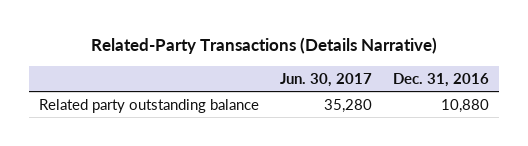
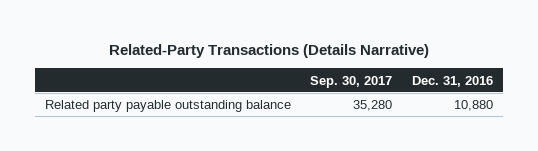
[279,72,372,87] Jun. 30, 2017 -> none
none -> [310,75,393,88] Sep. 30, 2017
[39,98,260,113] Related party outstanding balance -> [44,100,291,113] Related party payable outstanding balance

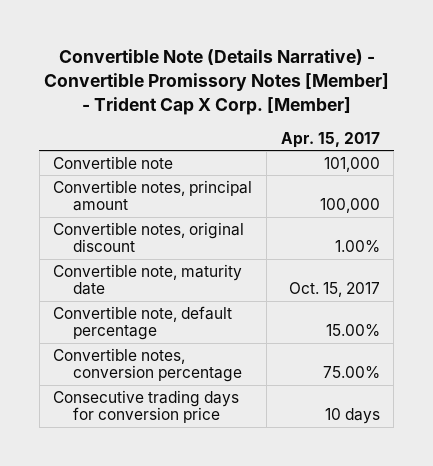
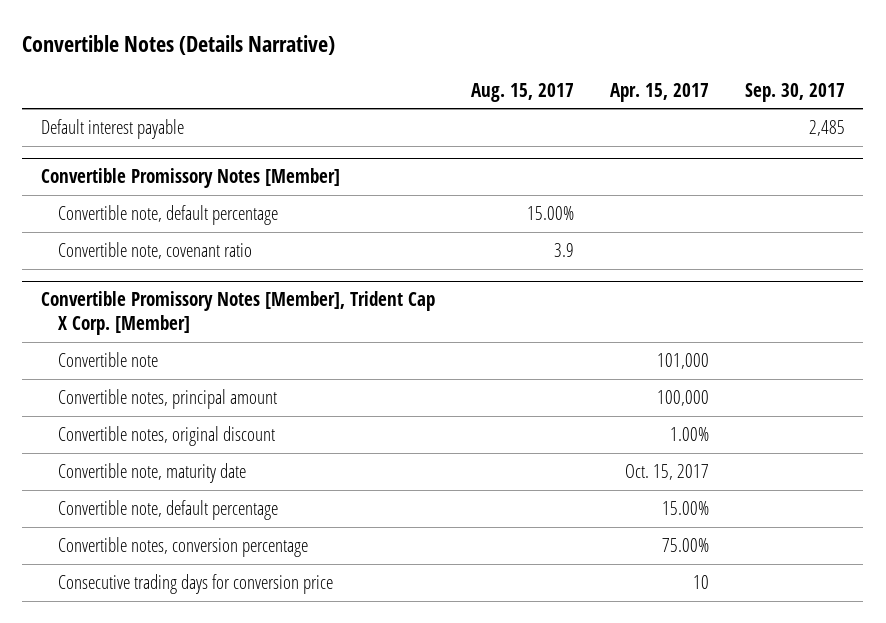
[43,49,389,116] Convertible Note (Details Narrative) - Convertible Promissory Notes [Member] - Trident Cap X Corp. [Member] -> [22,35,336,56] Convertible Notes (Details Narrative)
none -> [470,82,574,102] Aug. 15, 2017
none -> [745,82,846,102] Sep. 30, 2017
none -> [40,119,184,140] Default interest payable
none -> [40,168,340,189] Convertible Promissory Notes [Member]
none -> [57,205,278,226] Convertible note, default percentage
none -> [57,242,252,260] Convertible note, covenant ratio
none -> [40,291,435,336] Convertible Promissory Notes [Member], Trident Cap X Corp. [Member]
[324,408,380,425] 10 days -> [693,575,710,590] 10

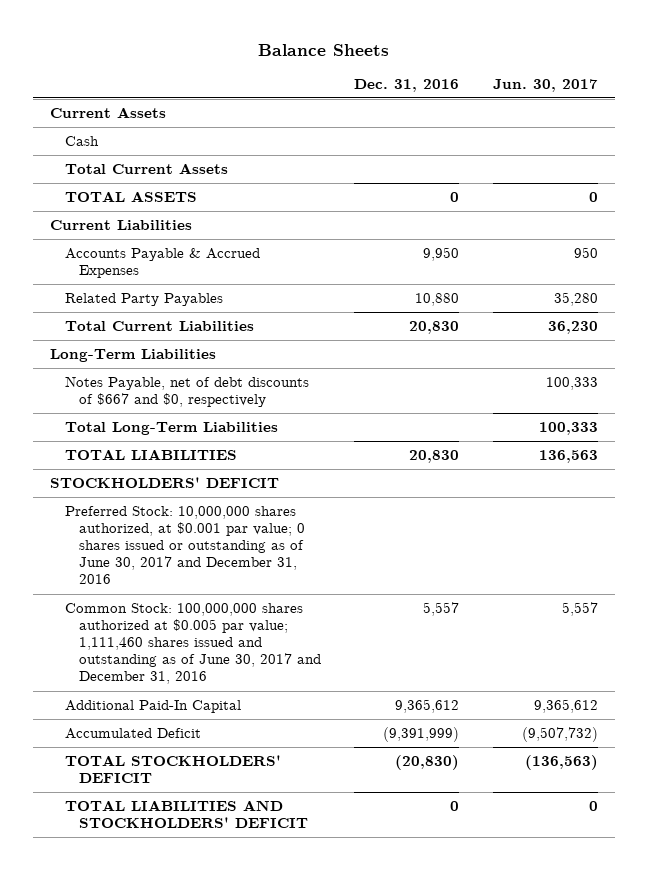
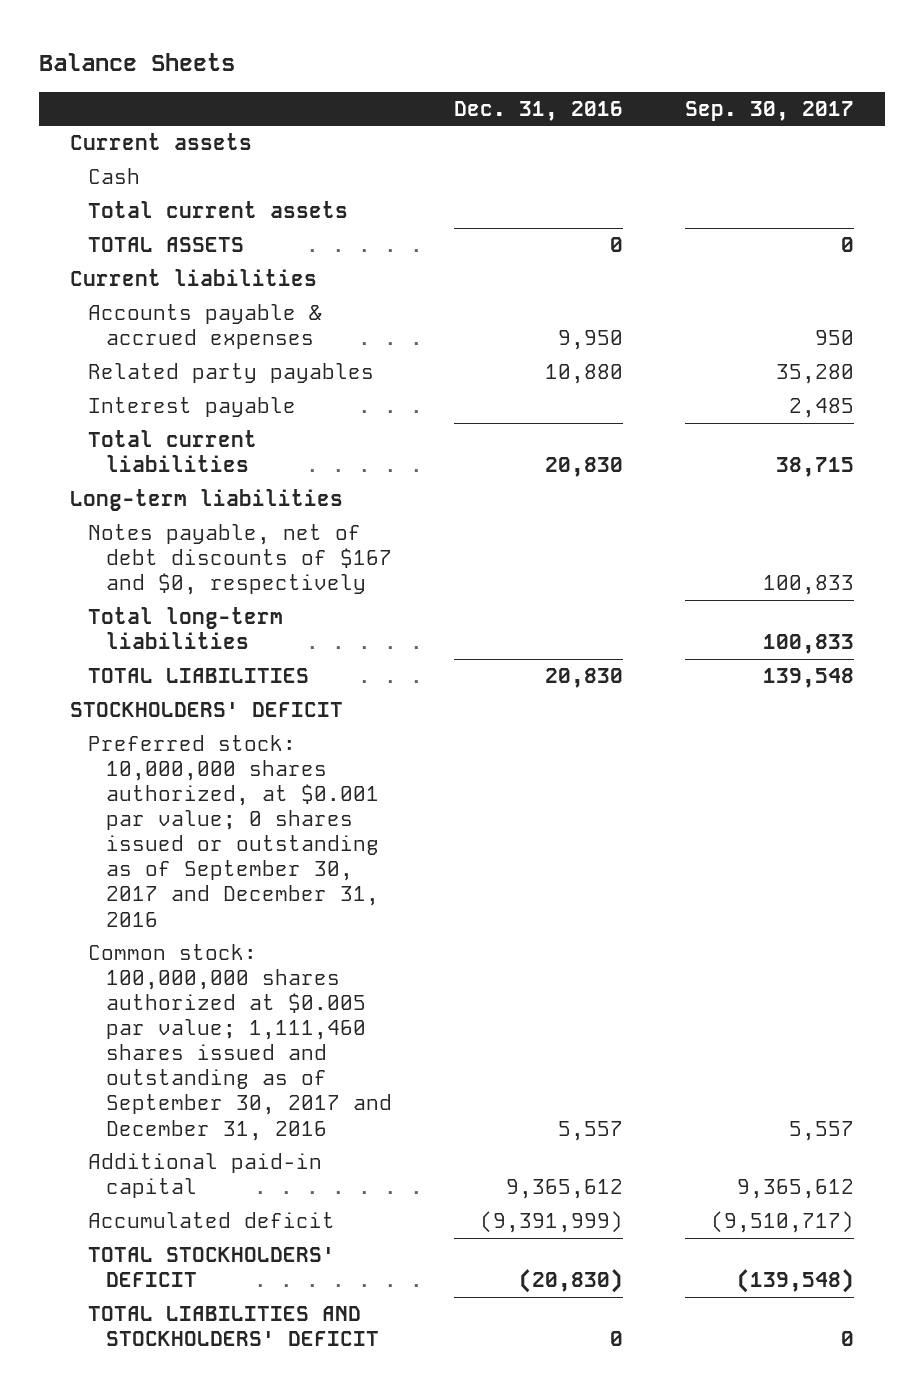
[493,78,599,92] Jun. 30, 2017 -> none
none -> [684,100,854,121] Sep. 30, 2017
[50,106,167,118] Current Assets -> [70,132,253,150] Current assets
[64,162,228,174] Total Current Assets -> [87,200,348,218] Total current assets
[50,219,193,230] Current Liabilities -> [70,268,318,286] Current liabilities
[64,247,260,279] Accounts Payable & Accrued Expenses -> [87,303,322,350] Accounts payable & accrued expenses
[64,292,223,306] Related Party Payables -> [87,362,374,383] Related party payables
none -> [87,396,296,417] Interest payable
[64,320,254,331] Total Current Liabilities -> [87,429,257,473] Total current liabilities
[50,348,217,362] Long-Term Liabilities -> [70,488,344,511] Long-term liabilities
[64,375,309,408] Notes Payable, net of debt discounts of $667 and $0, respectively -> [87,523,392,596] Notes payable, net of debt discounts of $167 and $0, respectively
[64,421,278,435] Total Long-Term Liabilities -> [87,606,283,650] Total long-term liabilities
[64,505,305,585] Preferred Stock: 10,000,000 shares authorized, at $0.001 par value; 0 shares issued or outstanding as of June 30, 2017 and December 31, 2016 -> [87,734,379,927] Preferred stock: 10,000,000 shares authorized, at $0.001 par value; 0 shares issued or outstanding as of September 30, 2017 and December 31, 2016
[64,602,321,685] Common Stock: 100,000,000 shares authorized at $0.005 par value; 1,111,460 shares issued and outstanding as of June 30, 2017 and December 31, 2016 -> [87,943,392,1141] Common stock: 100,000,000 shares authorized at $0.005 par value; 1,111,460 shares issued and outstanding as of September 30, 2017 and December 31, 2016
[64,699,241,713] Additional Paid-In Capital -> [87,1152,322,1199] Additional paid-in capital
[64,727,201,739] Accumulated Deficit -> [87,1211,335,1228] Accumulated deficit

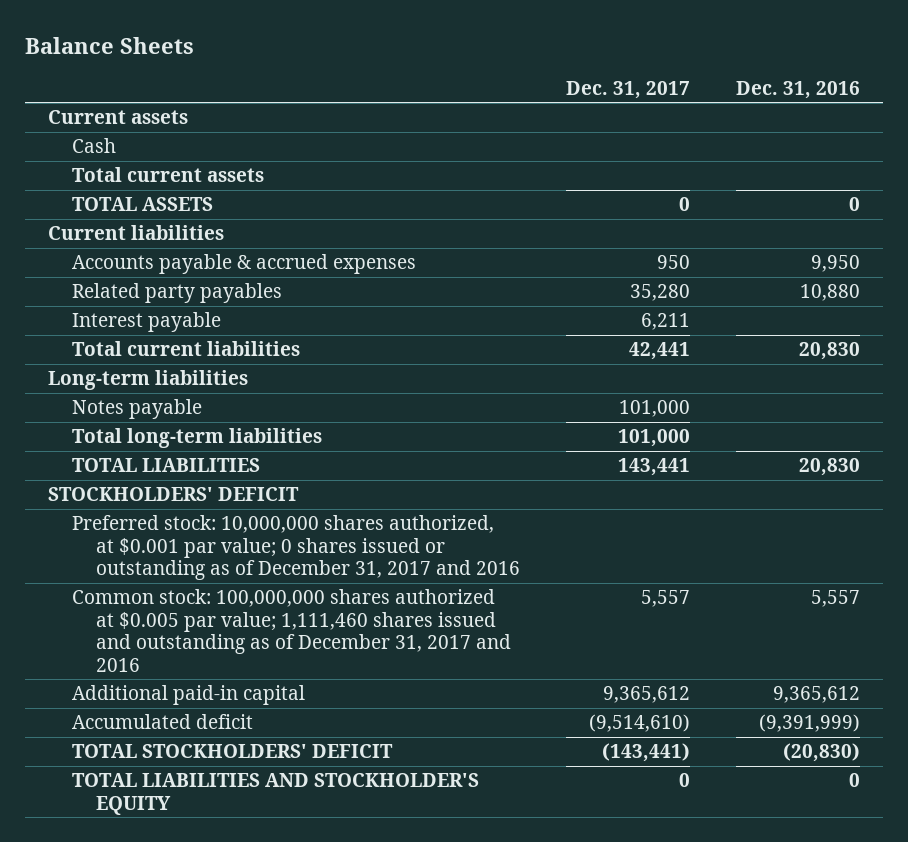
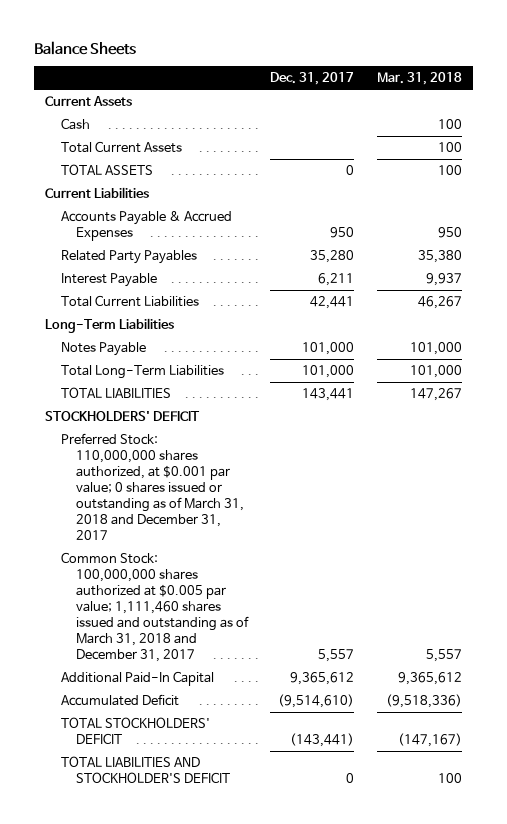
[736,80,861,99] Dec. 31, 2016 -> none
none -> [376,72,462,86] Mar. 31, 2018
[47,110,188,125] Current assets -> [45,95,133,106] Current Assets
[72,167,265,183] Total current assets -> [60,140,182,153] Total Current Assets
[47,225,224,241] Current liabilities -> [45,186,150,198] Current Liabilities
[72,254,417,275] Accounts payable & accrued expenses -> [60,210,232,241] Accounts Payable & Accrued Expenses
[72,283,283,304] Related party payables -> [60,249,197,264] Related Party Payables
[72,312,222,333] Interest payable -> [60,272,157,287] Interest Payable
[72,341,301,357] Total current liabilities -> [60,294,199,307] Total Current Liabilities
[47,370,248,391] Long-term liabilities -> [45,317,175,333] Long-Term Liabilities
[72,399,203,420] Notes payable -> [60,341,146,356] Notes Payable
[72,428,323,449] Total long-term liabilities -> [60,364,224,379] Total Long-Term Liabilities
[72,515,521,581] Preferred stock: 10,000,000 shares authorized, at $0.001 par value; 0 shares issued or outstanding as of December 31, 2017 and 2016 -> [60,432,245,540] Preferred Stock: 110,000,000 shares authorized, at $0.001 par value; 0 shares issued or outstanding as of March 31, 2018 and December 31, 2017
[72,589,512,672] Common stock: 100,000,000 shares authorized at $0.005 par value; 1,111,460 shares issued and outstanding as of December 31, 2017 and 2016 -> [60,551,250,662] Common Stock: 100,000,000 shares authorized at $0.005 par value; 1,111,460 shares issued and outstanding as of March 31, 2018 and December 31, 2017
[72,685,306,706] Additional paid-in capital -> [60,670,214,686] Additional Paid-In Capital
[72,714,254,730] Accumulated deficit -> [60,693,179,706] Accumulated Deficit
[72,773,480,815] TOTAL LIABILITIES AND STOCKHOLDER'S EQUITY -> [60,755,231,783] TOTAL LIABILITIES AND STOCKHOLDER'S DEFICIT

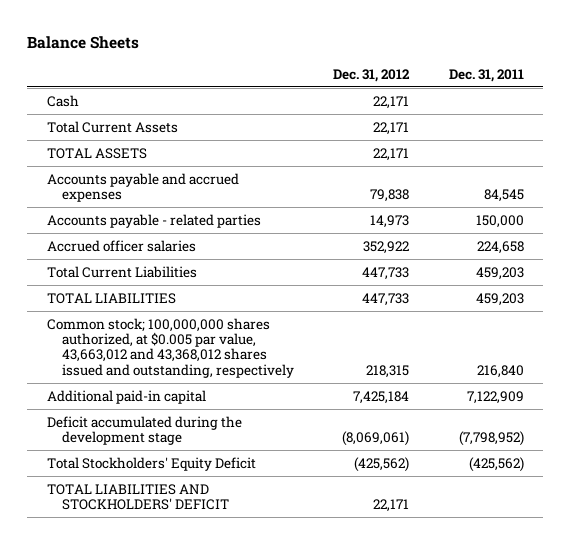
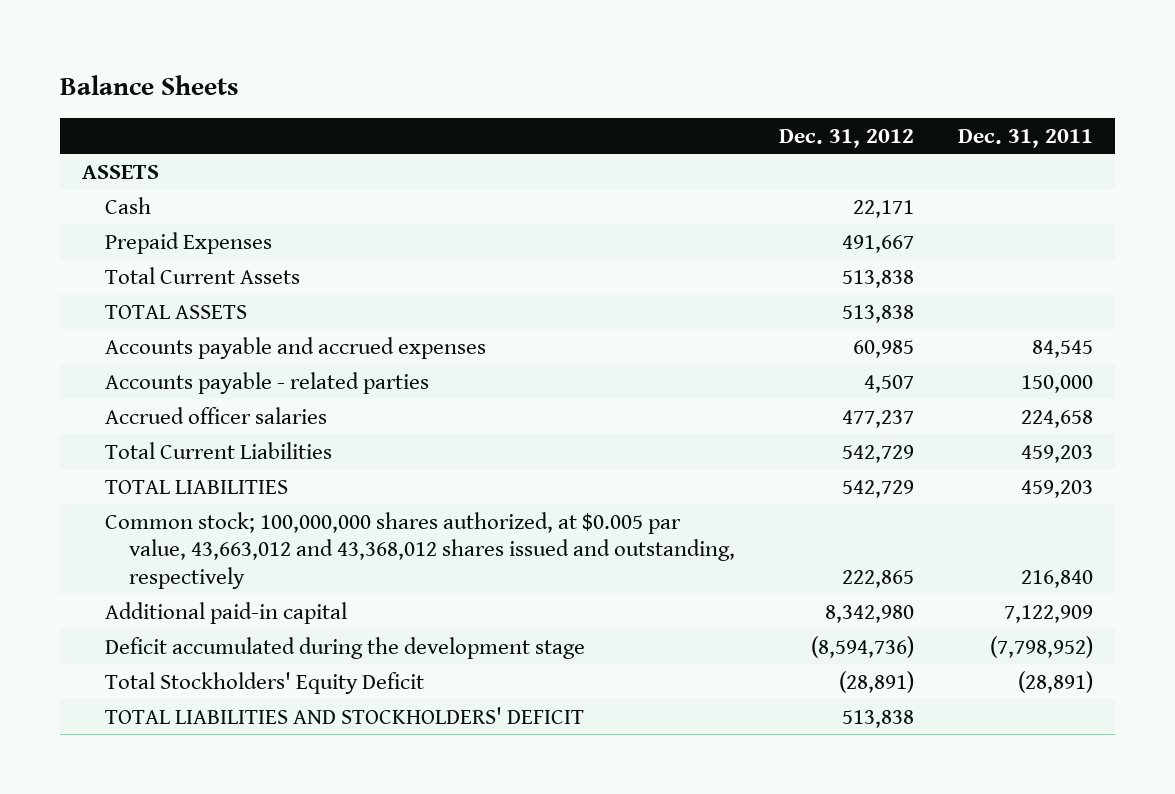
none -> [81,164,159,179] ASSETS
none -> [105,231,273,254] Prepaid Expenses
[373,121,410,135] 22,171 -> [841,269,914,288] 513,838
[373,147,410,161] 22,171 -> [841,304,914,323] 513,838
[370,188,410,202] 79,838 -> [852,339,914,358] 60,985
[370,214,410,228] 14,973 -> [863,374,914,393] 4,507
[363,240,410,254] 352,922 -> [841,409,914,428] 477,237
[362,266,410,280] 447,733 -> [841,444,914,463] 542,729
[362,292,410,306] 447,733 -> [841,479,914,498] 542,729
[366,364,410,378] 218,315 -> [841,569,914,588] 222,865
[353,390,410,404] 7,425,184 -> [824,604,914,623] 8,342,980
[342,430,410,446] (8,069,061) -> [810,635,914,658] (8,594,736)
[354,456,410,472] (425,562) -> [838,670,914,693] (28,891)
[468,456,524,472] (425,562) -> [1018,670,1094,693] (28,891)
[373,498,410,512] 22,171 -> [841,709,914,728] 513,838

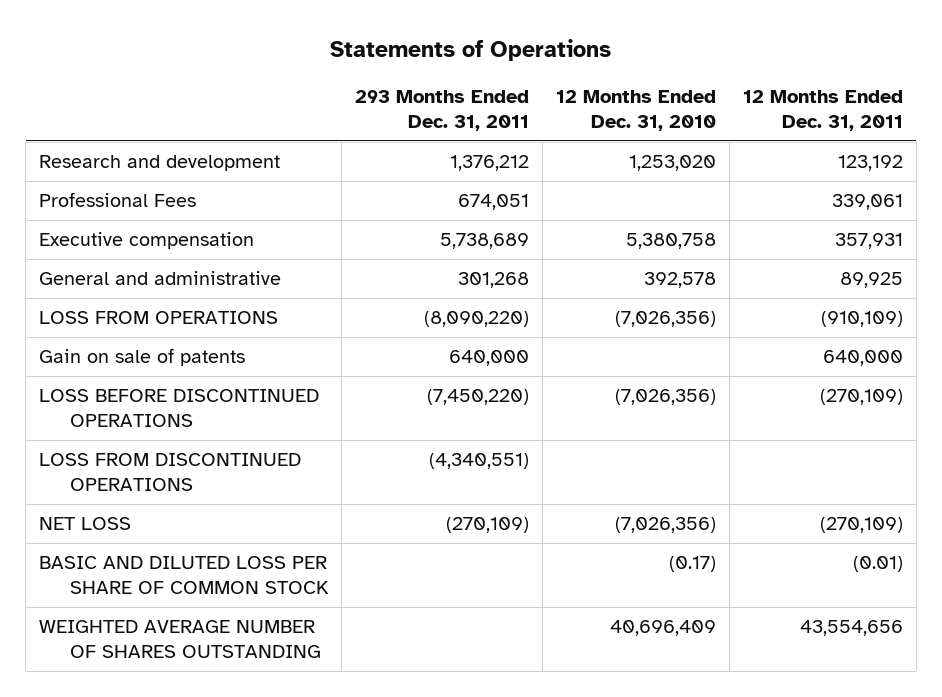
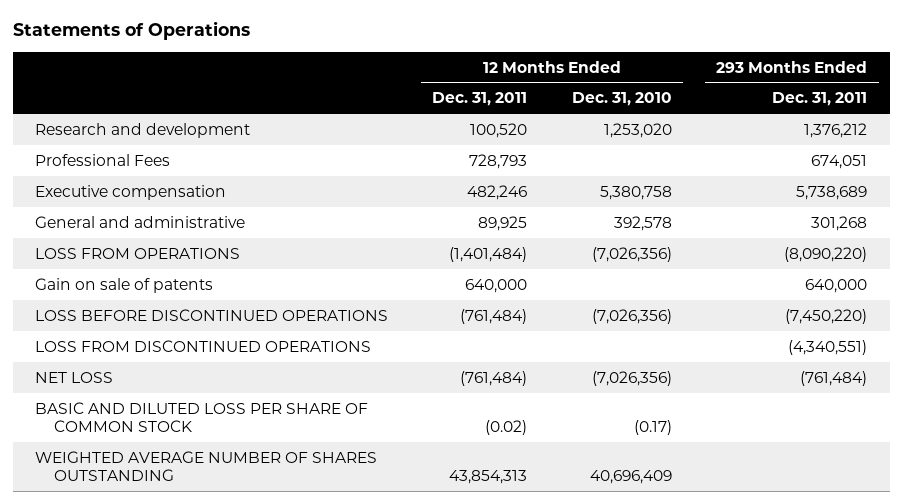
[837,155,903,172] 123,192 -> [470,122,528,138] 100,520
[831,194,903,211] 339,061 -> [469,153,528,169] 728,793
[834,233,903,250] 357,931 -> [467,184,528,200] 482,246
[820,311,903,328] (910,109) -> [449,246,528,262] (1,401,484)
[819,389,903,406] (270,109) -> [460,308,528,324] (761,484)
[446,517,530,534] (270,109) -> [800,370,868,386] (761,484)
[819,517,903,534] (270,109) -> [460,370,528,386] (761,484)
[852,556,903,573] (0.01) -> [485,420,528,436] (0.02)
[799,620,903,637] 43,554,656 -> [449,470,528,485] 43,854,313

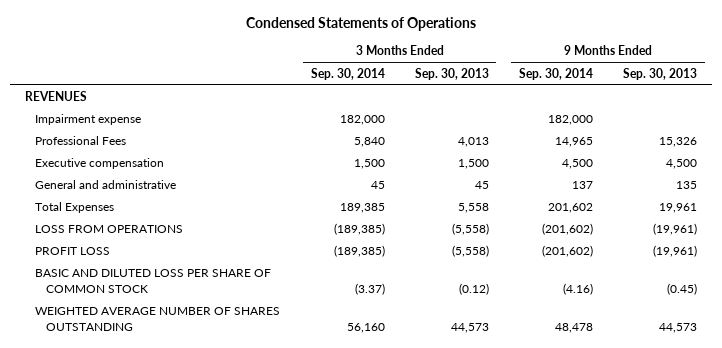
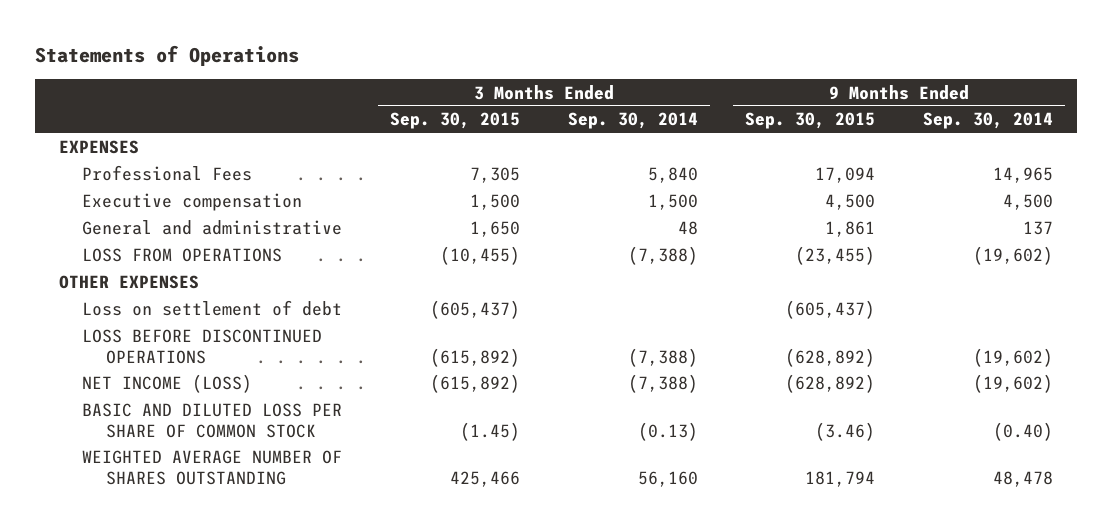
[245,17,476,32] Condensed Statements of Operations -> [34,44,299,66] Statements of Operations
[414,67,489,80] Sep. 30, 2013 -> none
[623,67,698,80] Sep. 30, 2013 -> none
none -> [390,112,521,130] Sep. 30, 2015
none -> [745,112,876,130] Sep. 30, 2015
[24,91,87,102] REVENUES -> none
[35,114,142,126] Impairment expense -> none
none -> [58,140,139,155] EXPENSES
[35,202,115,214] Total Expenses -> none
[35,247,111,256] PROFIT LOSS -> none
[370,181,385,190] 45 -> [677,221,698,236] 48
[333,223,385,236] (189,385) -> [627,246,698,266] (7,388)
[541,223,593,236] (201,602) -> [972,246,1053,266] (19,602)
none -> [58,275,199,290] OTHER EXPENSES
none -> [82,300,343,317] Loss on settlement of debt
none -> [82,329,323,364] LOSS BEFORE DISCONTINUED OPERATIONS
none -> [82,374,253,394] NET INCOME (LOSS)
[354,282,385,295] (3.37) -> [637,421,698,441] (0.13)
[562,282,593,295] (4.16) -> [992,421,1053,441] (0.40)

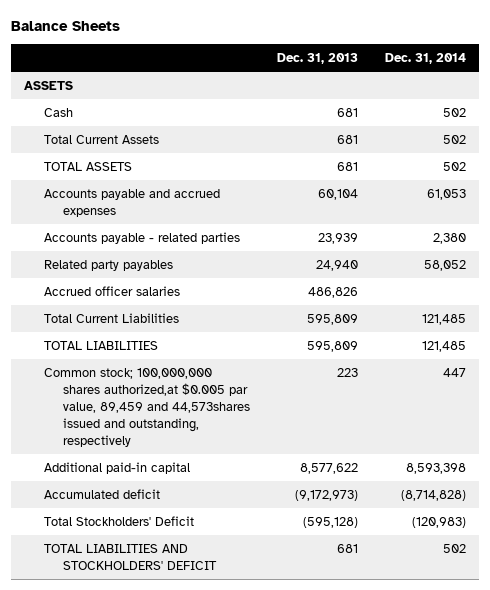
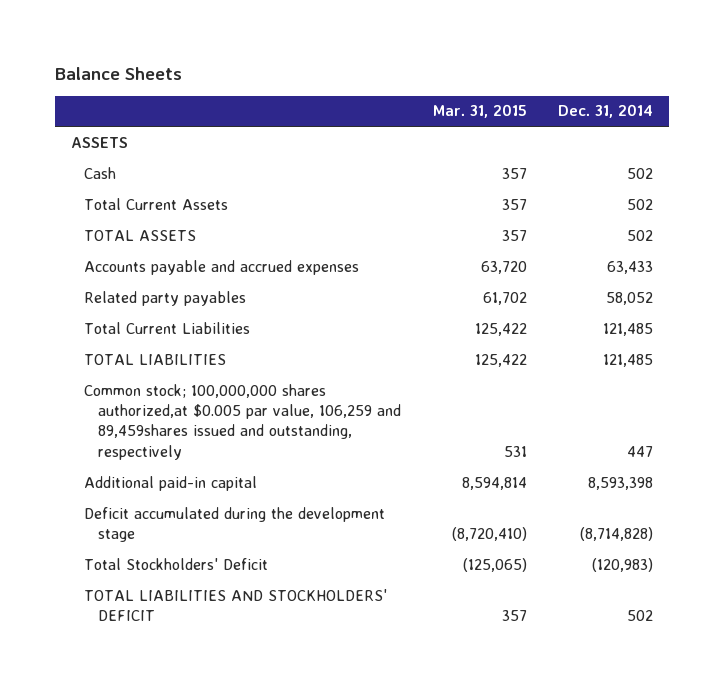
[276,53,358,65] Dec. 31, 2013 -> none
none -> [432,104,527,119] Mar. 31, 2015
[43,232,240,245] Accounts payable - related parties -> none
[426,189,466,201] 61,053 -> [607,260,654,274] 63,433
[43,286,180,297] Accrued officer salaries -> none
[43,368,251,448] Common stock; 100,000,000 shares authorized,at $0.005 par value, 89,459 and 44,573shares issued and outstanding, respectively -> [84,383,402,460] Common stock; 100,000,000 shares authorized,at $0.005 par value, 106,259 and 89,459shares issued and outstanding, respectively
[43,489,160,500] Accumulated deficit -> [84,506,386,543] Deficit accumulated during the development stage

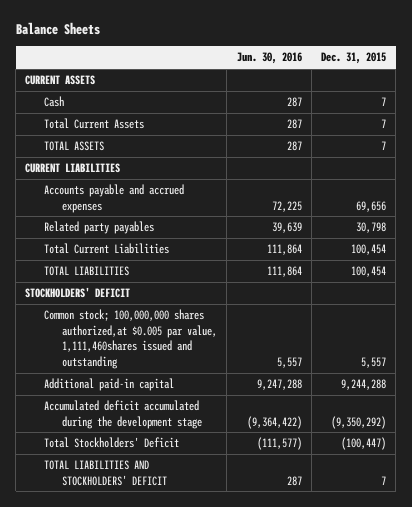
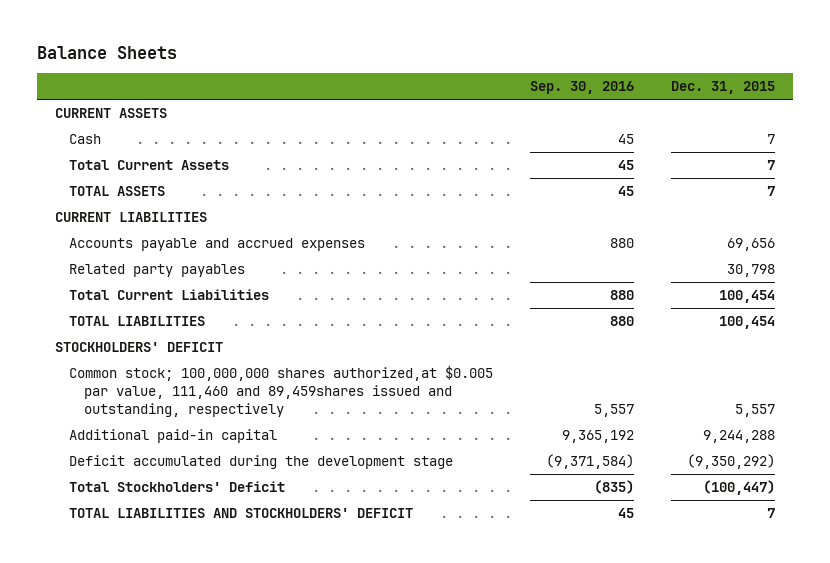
[236,52,302,65] Jun. 30, 2016 -> none
none -> [530,81,635,95] Sep. 30, 2016
[43,309,218,369] Common stock; 100,000,000 shares authorized,at $0.005 par value, 1,111,460shares issued and outstanding -> [69,365,494,418] Common stock; 100,000,000 shares authorized,at $0.005 par value, 111,460 and 89,459shares issued and outstanding, respectively
[43,400,203,429] Accumulated deficit accumulated during the development stage -> [69,455,454,470] Deficit accumulated during the development stage

